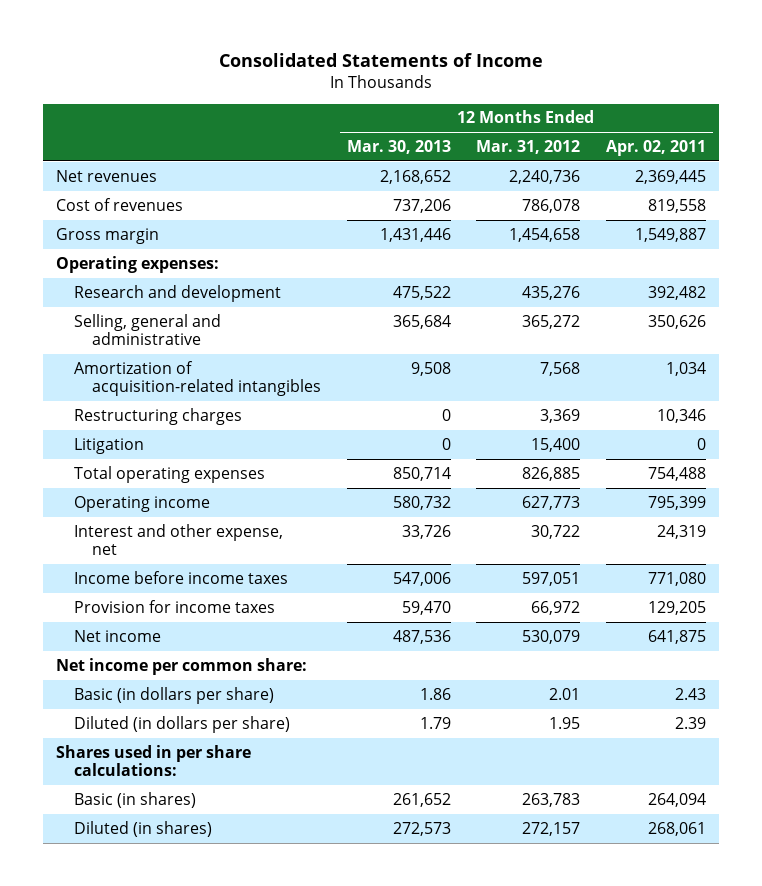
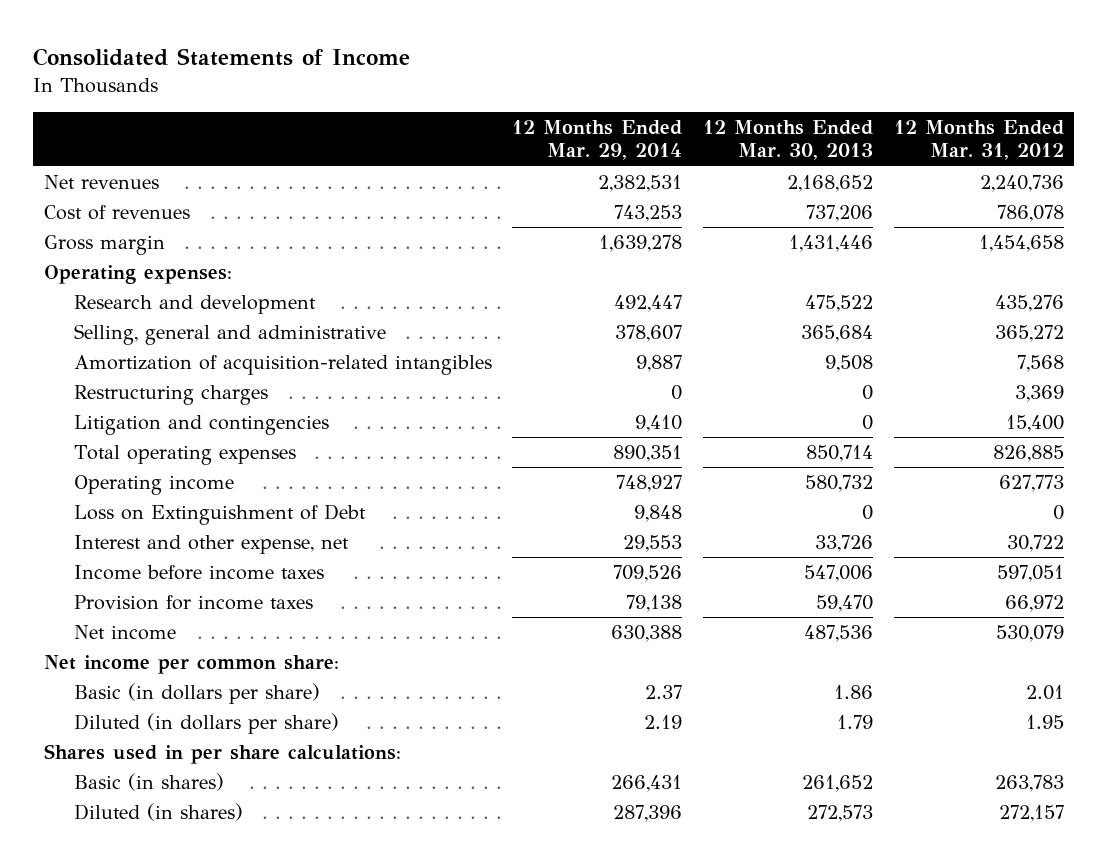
[606,140,707,157] Apr. 02, 2011 -> none
none -> [512,119,683,161] 12 Months Ended Mar. 29, 2014
[74,437,145,454] Litigation -> [73,415,329,436] Litigation and contingencies
none -> [73,504,366,526] Loss on Extinguishment of Debt

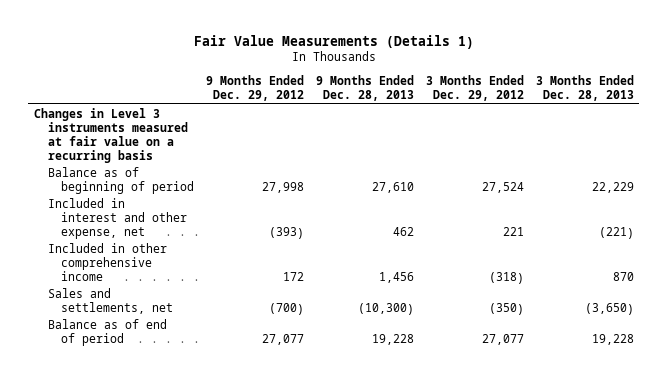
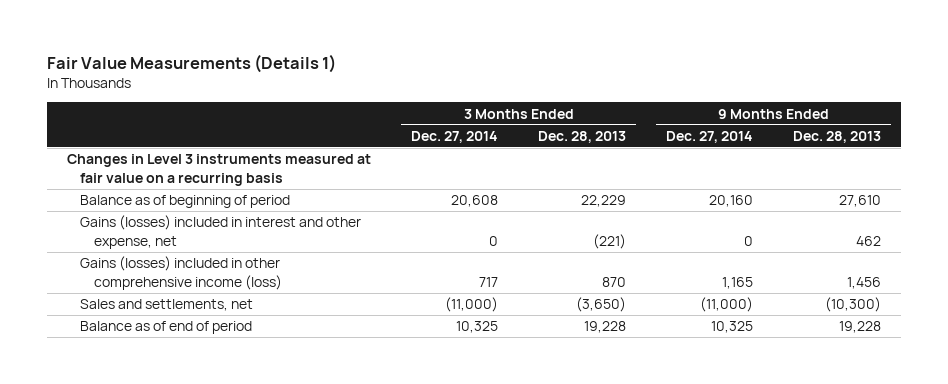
[206,75,305,102] 9 Months Ended Dec. 29, 2012 -> none
[425,75,524,102] 3 Months Ended Dec. 29, 2012 -> none
none -> [410,130,498,143] Dec. 27, 2014
none -> [666,130,754,143] Dec. 27, 2014
[47,197,188,239] Included in interest and other expense, net -> [80,215,362,249] Gains (losses) included in interest and other expense, net
[47,242,167,281] Included in other comprehensive income -> [80,256,282,290] Gains (losses) included in other comprehensive income (loss)

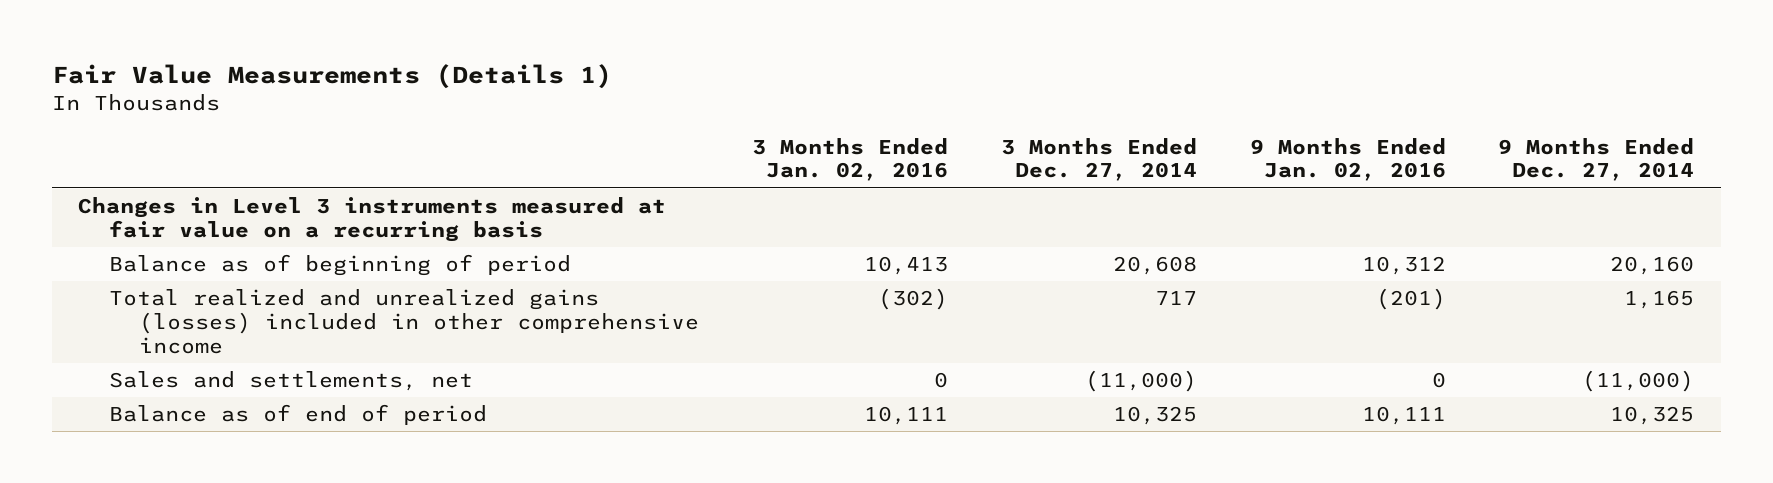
[538,130,627,143] Dec. 28, 2013 -> none
[793,130,882,143] Dec. 28, 2013 -> none
none -> [752,137,949,182] 3 Months Ended Jan. 02, 2016
none -> [1249,137,1446,182] 9 Months Ended Jan. 02, 2016
[80,215,362,249] Gains (losses) included in interest and other expense, net -> none
[80,256,282,290] Gains (losses) included in other comprehensive income (loss) -> [108,289,700,354] Total realized and unrealized gains (losses) included in other comprehensive income

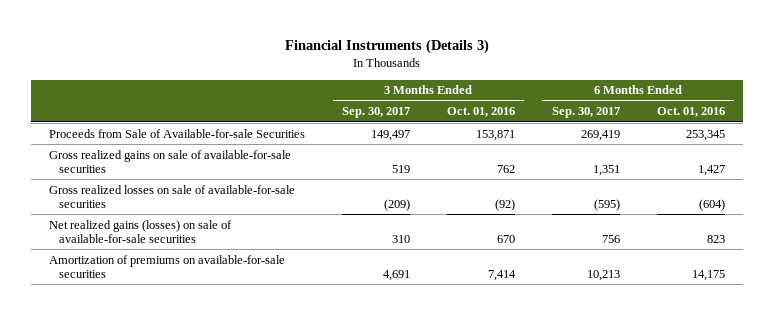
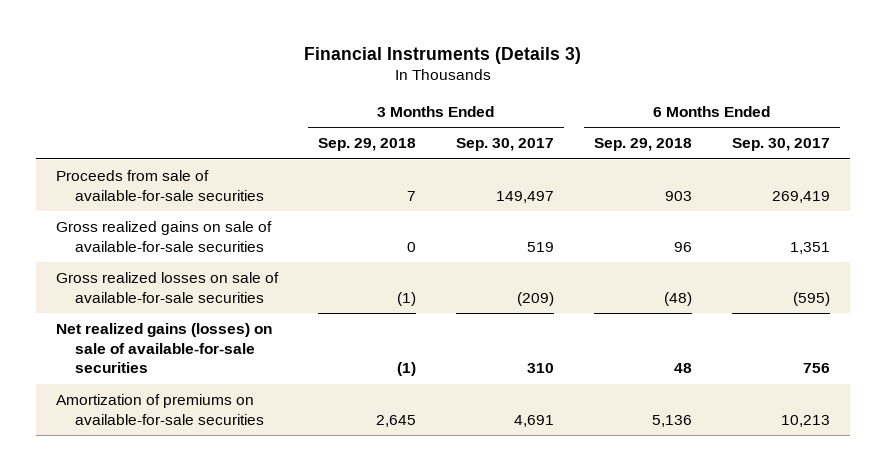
[446,107,515,118] Oct. 01, 2016 -> none
[656,107,725,118] Oct. 01, 2016 -> none
none -> [317,138,416,152] Sep. 29, 2018
none -> [593,138,692,152] Sep. 29, 2018
[49,128,306,138] Proceeds from Sale of Available-for-sale Securities -> [55,170,264,201] Proceeds from sale of available-for-sale securities

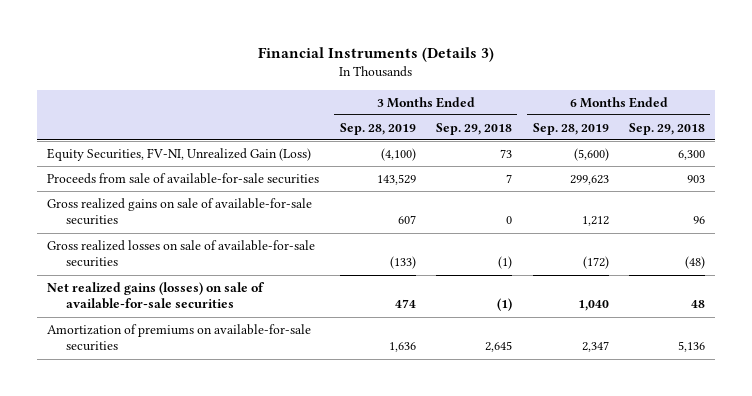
[455,138,554,152] Sep. 30, 2017 -> none
[731,138,830,152] Sep. 30, 2017 -> none
none -> [339,122,416,135] Sep. 28, 2019
none -> [532,122,609,135] Sep. 28, 2019
none -> [47,147,312,161] Equity Securities, FV-NI, Unrealized Gain (Loss)

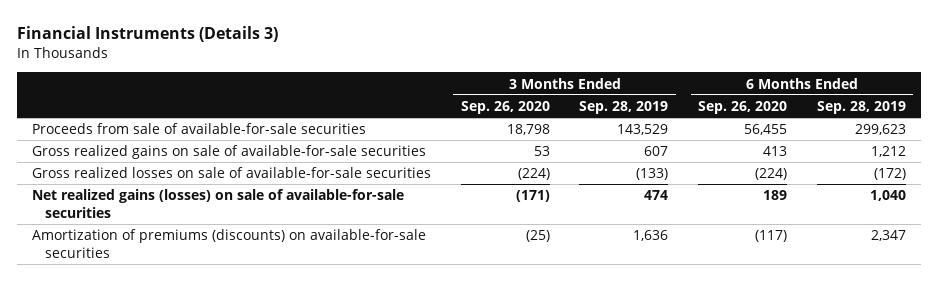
[436,122,513,135] Sep. 29, 2018 -> none
[629,122,706,135] Sep. 29, 2018 -> none
none -> [460,101,550,115] Sep. 26, 2020
none -> [698,101,788,115] Sep. 26, 2020
[47,147,312,161] Equity Securities, FV-NI, Unrealized Gain (Loss) -> none
[47,323,312,352] Amortization of premiums on available-for-sale securities -> [32,229,427,258] Amortization of premiums (discounts) on available-for-sale securities

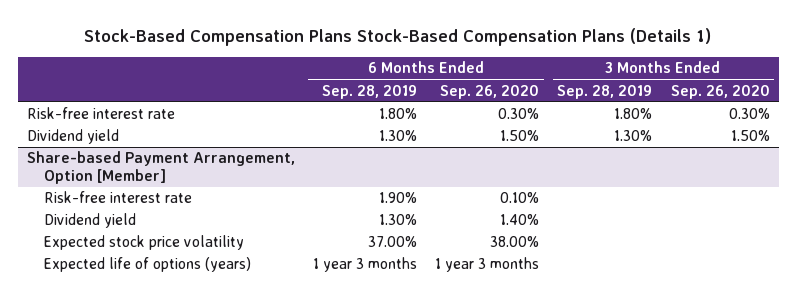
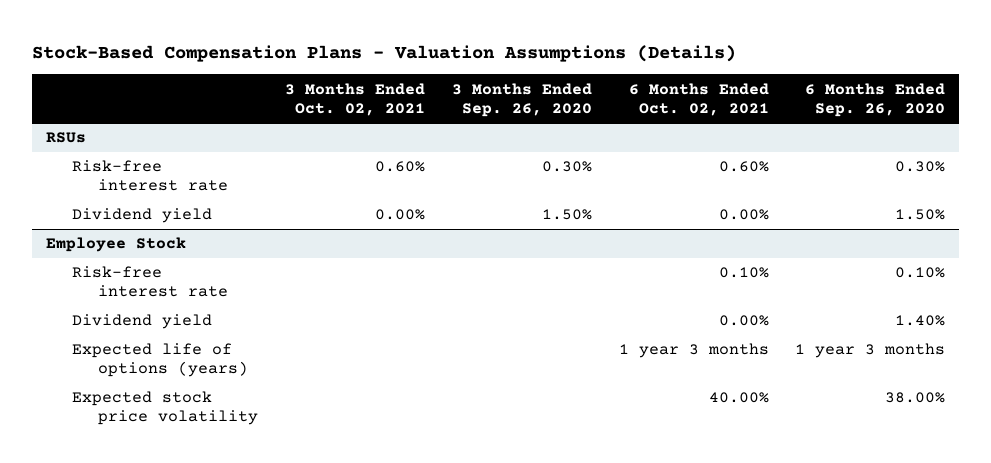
[84,27,712,46] Stock-Based Compensation Plans Stock-Based Compensation Plans (Details 1) -> [32,44,737,62] Stock-Based Compensation Plans - Valuation Assumptions (Details)
[321,84,417,99] Sep. 28, 2019 -> none
[557,84,653,99] Sep. 28, 2019 -> none
none -> [284,82,425,116] 3 Months Ended Oct. 02, 2021
none -> [628,82,769,116] 6 Months Ended Oct. 02, 2021
none -> [45,132,86,144] RSUs
[26,151,295,185] Share-based Payment Arrangement, Option [Member] -> none
none -> [45,237,186,253] Employee Stock
[44,235,245,251] Expected stock price volatility -> none
none -> [71,391,259,426] Expected stock price volatility

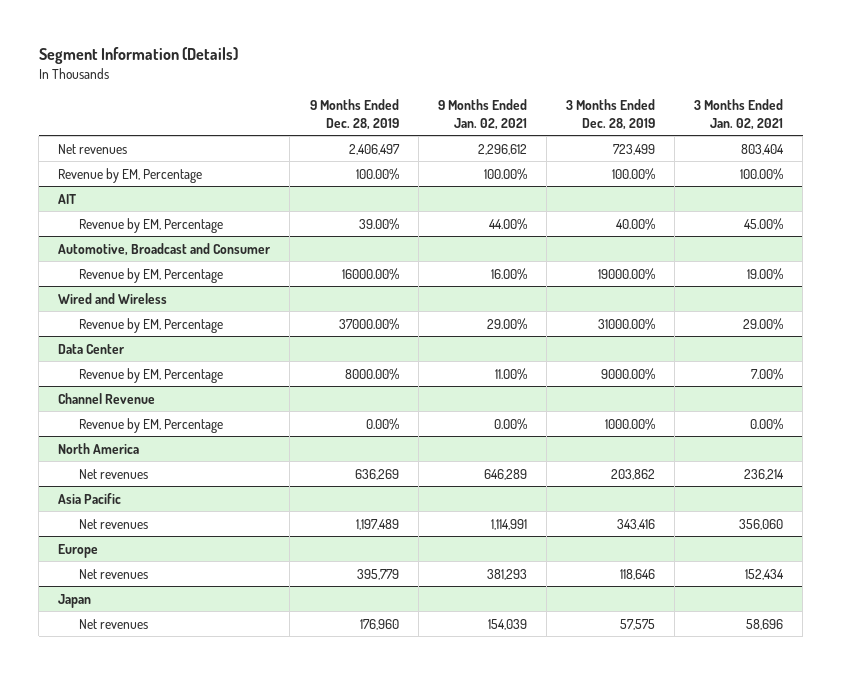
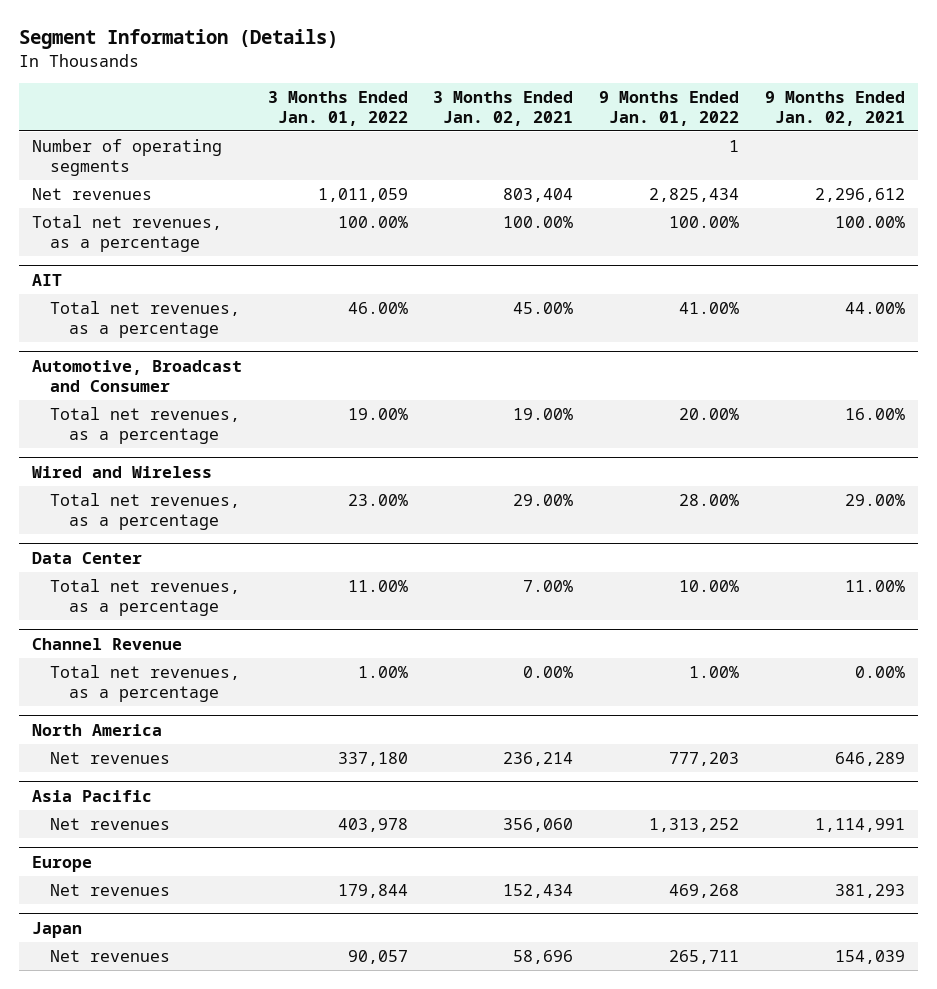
[309,98,399,130] 9 Months Ended Dec. 28, 2019 -> none
[565,98,655,130] 3 Months Ended Dec. 28, 2019 -> none
none -> [267,90,408,126] 3 Months Ended Jan. 01, 2022
none -> [599,90,740,126] 9 Months Ended Jan. 01, 2022
none -> [31,138,222,176] Number of operating segments
[58,167,203,183] Revenue by EM, Percentage -> none
none -> [31,214,222,252] Total net revenues, as a percentage
[78,217,223,233] Revenue by EM, Percentage -> [50,300,241,338] Total net revenues, as a percentage
[78,267,223,283] Revenue by EM, Percentage -> [50,406,241,444] Total net revenues, as a percentage
[78,317,223,333] Revenue by EM, Percentage -> [50,492,241,530] Total net revenues, as a percentage
[78,367,223,383] Revenue by EM, Percentage -> [50,578,241,616] Total net revenues, as a percentage
[78,417,223,433] Revenue by EM, Percentage -> none
none -> [50,664,241,702] Total net revenues, as a percentage

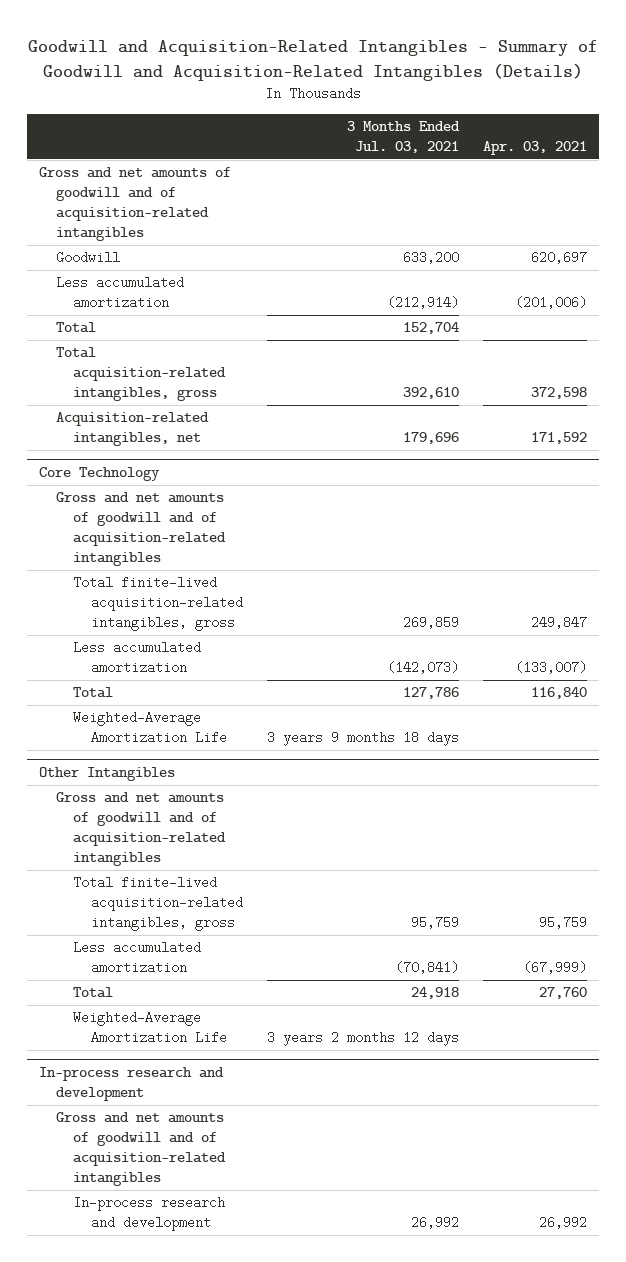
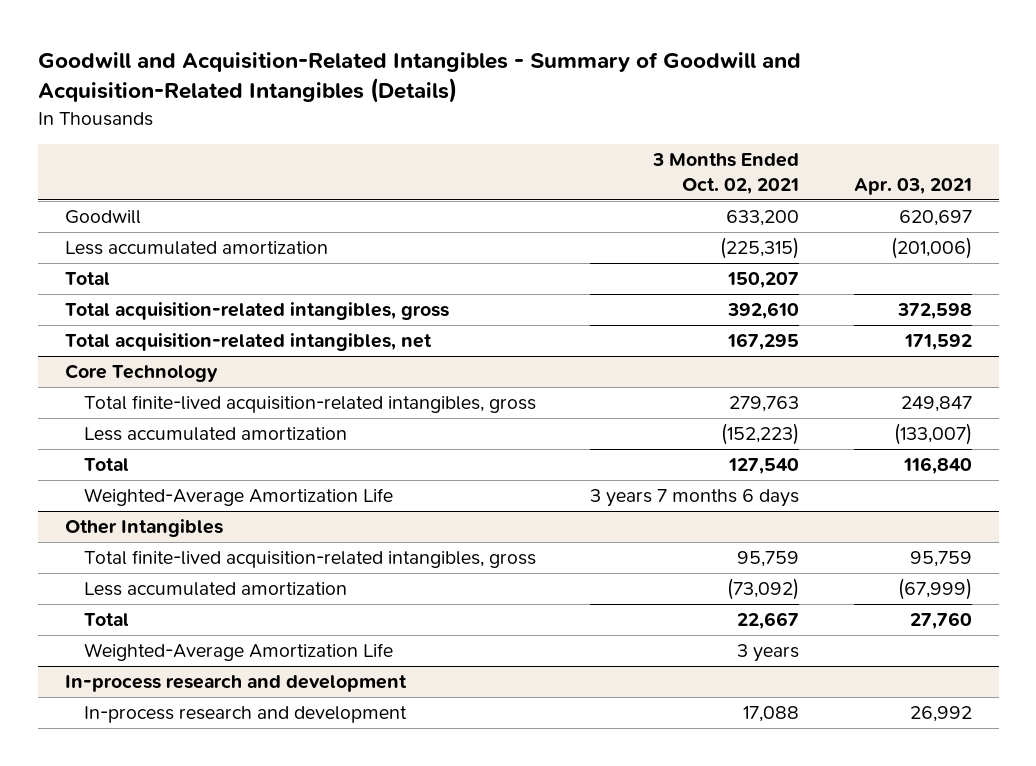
[346,121,460,154] 3 Months Ended Jul. 03, 2021 -> none
none -> [652,153,800,194] 3 Months Ended Oct. 02, 2021
[39,167,232,242] Gross and net amounts of goodwill and of acquisition-related intangibles -> none
[56,412,210,447] Acquisition-related intangibles, net -> [64,333,432,352] Total acquisition-related intangibles, net
[56,492,227,567] Gross and net amounts of goodwill and of acquisition-related intangibles -> none
[56,792,227,867] Gross and net amounts of goodwill and of acquisition-related intangibles -> none
[56,1112,227,1187] Gross and net amounts of goodwill and of acquisition-related intangibles -> none

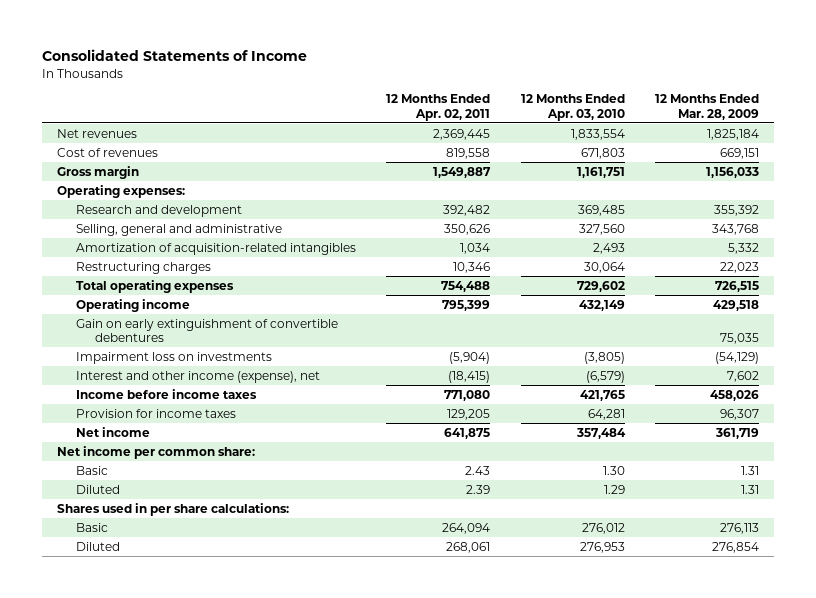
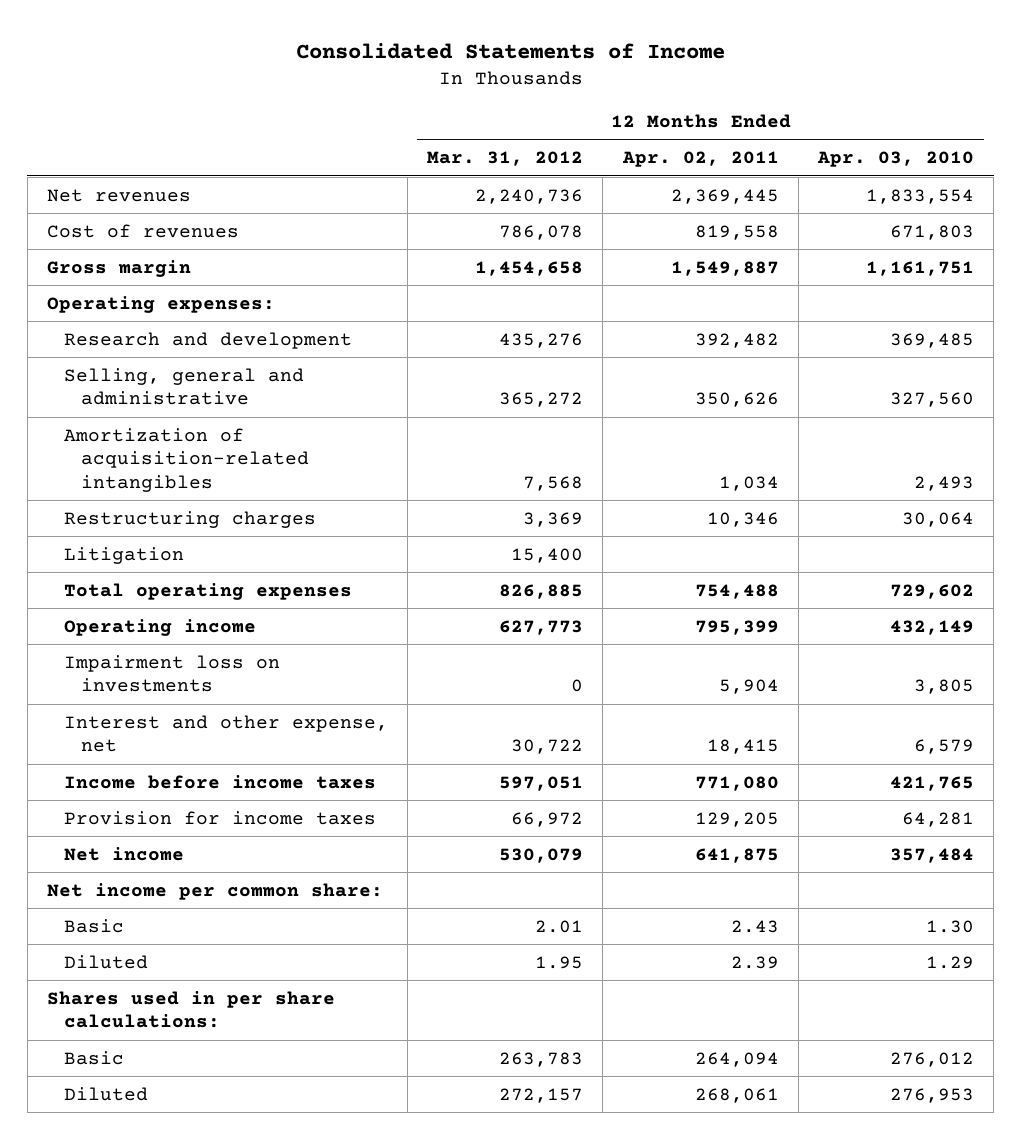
[654,94,759,120] 12 Months Ended Mar. 28, 2009 -> none
none -> [427,151,584,167] Mar. 31, 2012
none -> [63,546,184,564] Litigation
[76,318,339,342] Gain on early extinguishment of convertible debentures -> none
[449,351,491,364] (5,904) -> [718,679,779,695] 5,904
[583,351,625,364] (3,805) -> [914,679,975,695] 3,805
[76,370,321,383] Interest and other income (expense), net -> [63,714,388,753] Interest and other expense, net
[448,370,491,383] (18,415) -> [706,739,779,755] 18,415
[585,370,625,383] (6,579) -> [914,739,975,755] 6,579

